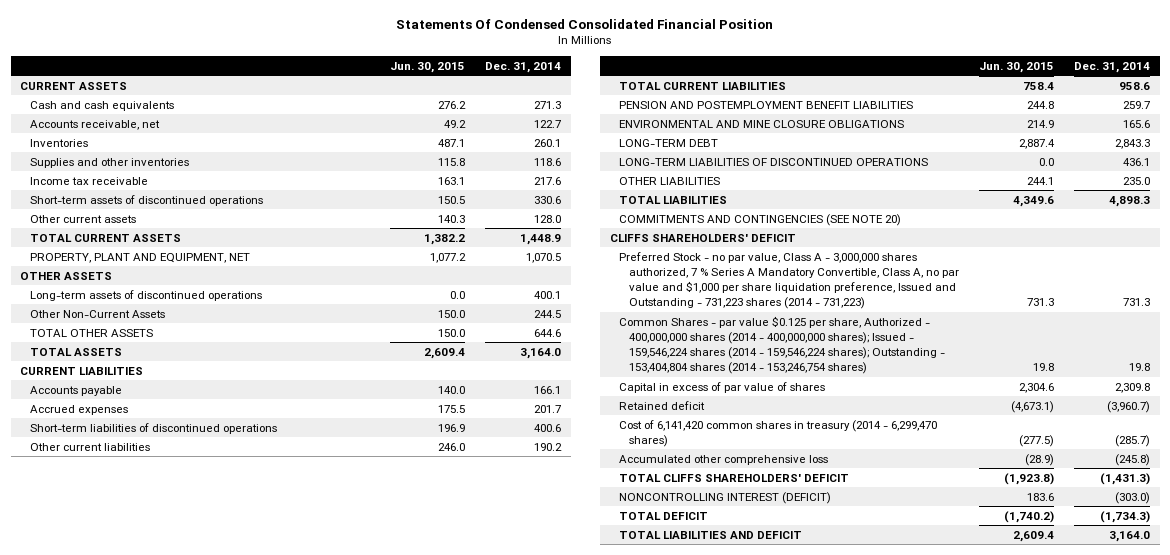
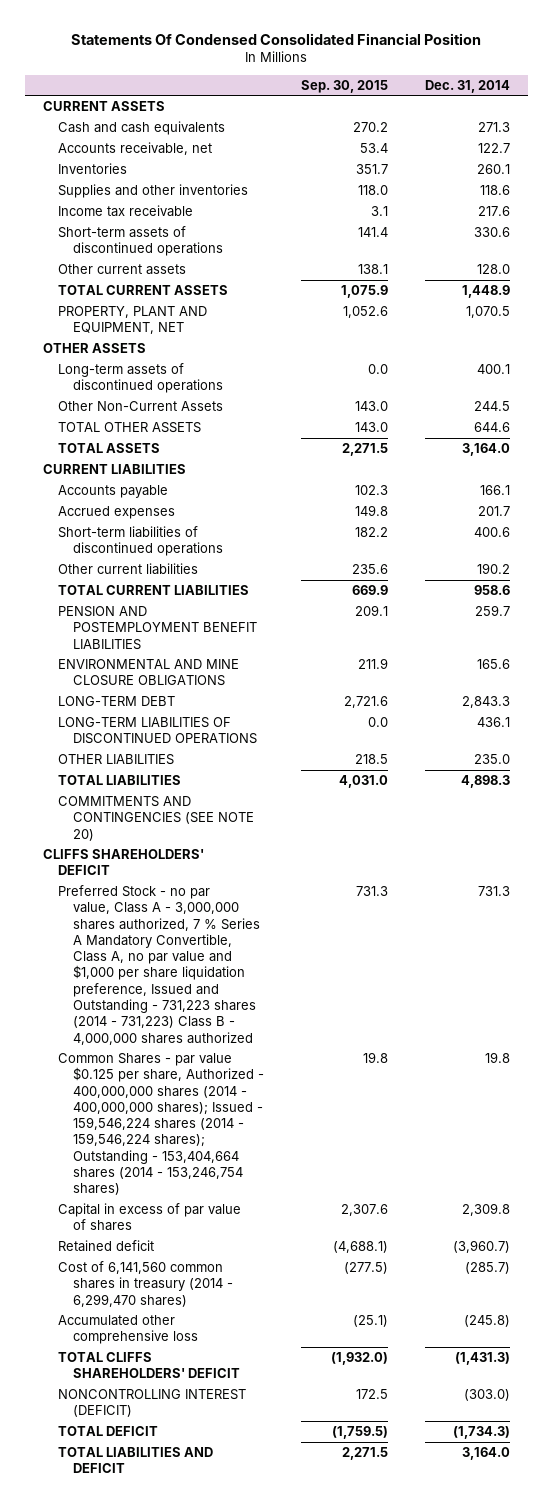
[389,61,465,73] Jun. 30, 2015 -> none
none -> [300,79,388,93] Sep. 30, 2015
[619,251,959,310] Preferred Stock - no par value, Class A - 3,000,000 shares authorized, 7 % Series A Mandatory Convertible, Class A, no par value and $1,000 per share liquidation preference, Issued and Outstanding - 731,223 shares (2014 - 731,223) -> [57,884,260,1045] Preferred Stock - no par value, Class A - 3,000,000 shares authorized, 7 % Series A Mandatory Convertible, Class A, no par value and $1,000 per share liquidation preference, Issued and Outstanding - 731,223 shares (2014 - 731,223) Class B - 4,000,000 shares authorized
[619,315,945,375] Common Shares - par value $0.125 per share, Authorized - 400,000,000 shares (2014 - 400,000,000 shares); Issued - 159,546,224 shares (2014 - 159,546,224 shares); Outstanding - 153,404,804 shares (2014 - 153,246,754 shares) -> [57,1052,264,1196] Common Shares - par value $0.125 per share, Authorized - 400,000,000 shares (2014 - 400,000,000 shares); Issued - 159,546,224 shares (2014 - 159,546,224 shares); Outstanding - 153,404,664 shares (2014 - 153,246,754 shares)
[619,419,938,447] Cost of 6,141,420 common shares in treasury (2014 - 6,299,470 shares) -> [57,1260,233,1307] Cost of 6,141,560 common shares in treasury (2014 - 6,299,470 shares)

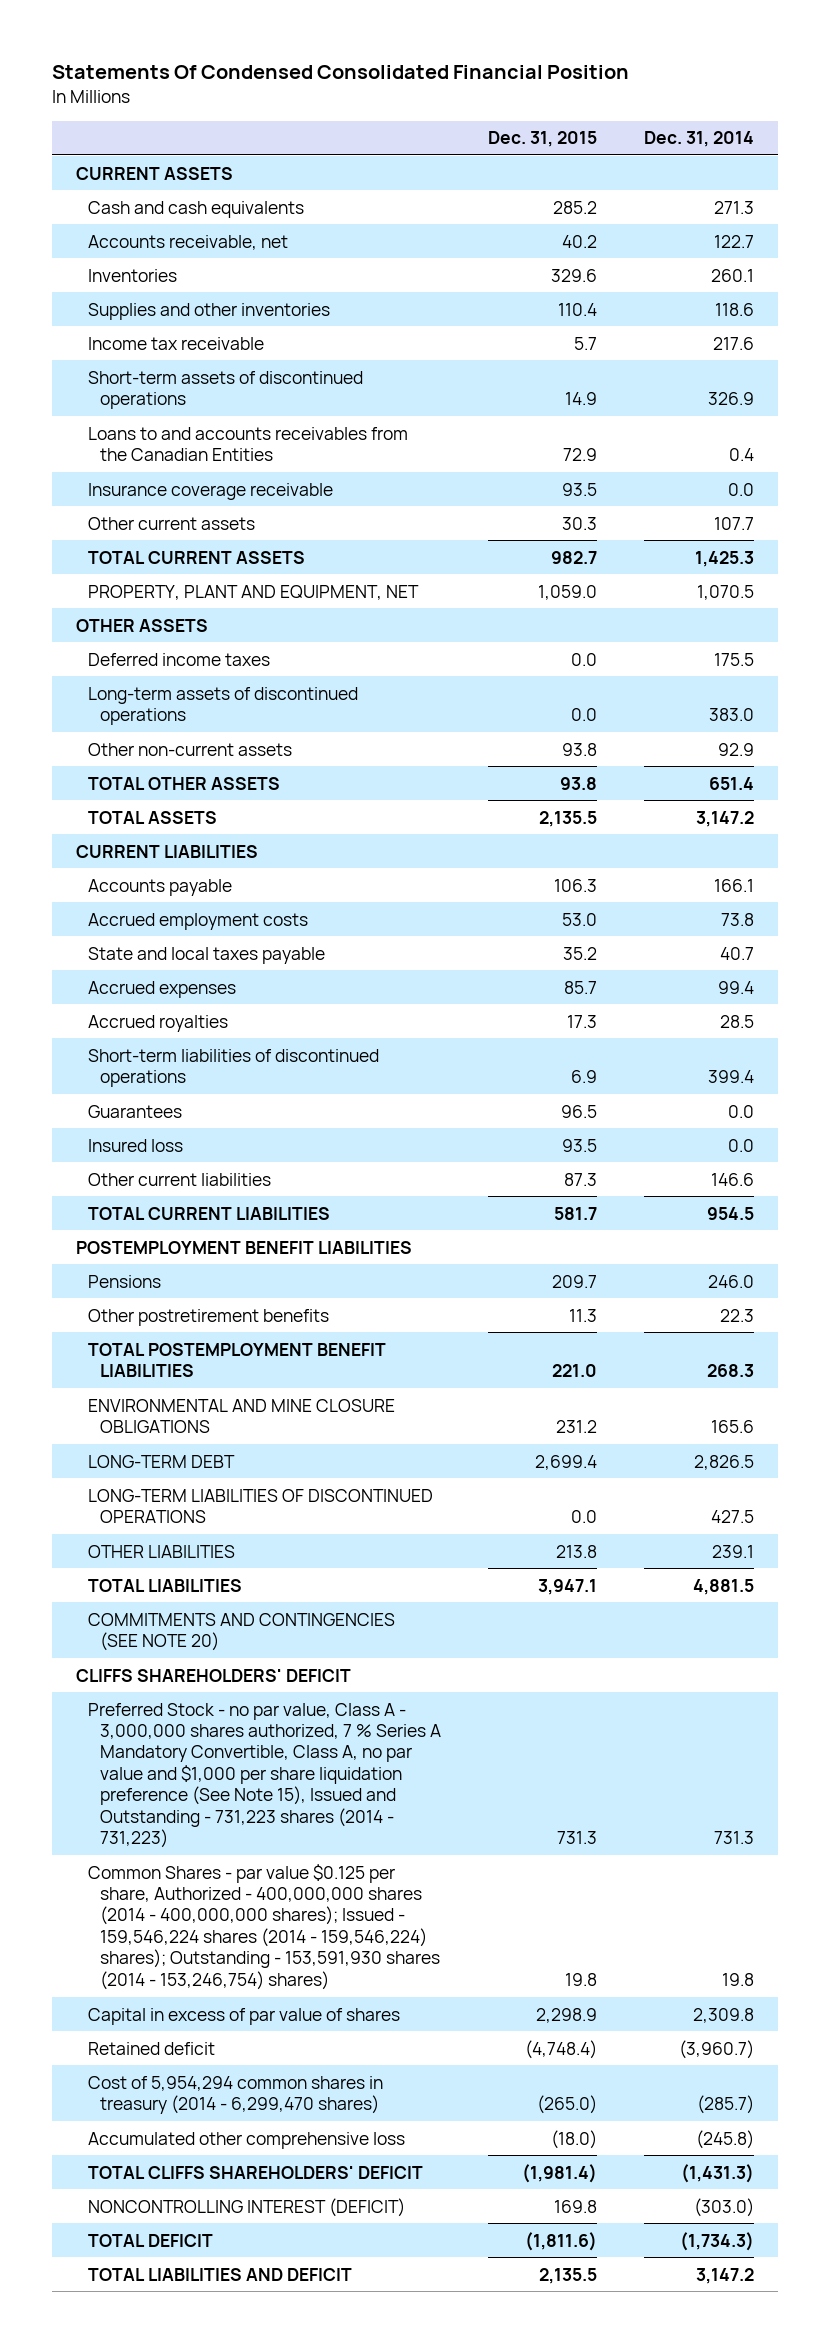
[300,79,388,93] Sep. 30, 2015 -> none
none -> [488,131,598,148] Dec. 31, 2015
[473,226,510,237] 330.6 -> [708,392,755,406] 326.9
none -> [87,426,408,462] Loans to and accounts receivables from the Canadian Entities
none -> [87,482,333,500] Insurance coverage receivable
[476,263,510,274] 128.0 -> [714,516,755,530] 107.7
[461,284,510,298] 1,448.9 -> [695,550,755,567] 1,425.3
none -> [87,652,270,666] Deferred income taxes
[476,363,510,374] 400.1 -> [709,708,755,722] 383.0
[57,400,223,411] Other Non-Current Assets -> [87,742,292,756] Other non-current assets
[473,400,510,411] 244.5 -> [718,742,755,756] 92.9
[473,421,510,432] 644.6 -> [709,776,755,790] 651.4
[461,442,510,456] 3,164.0 -> [696,810,755,827] 3,147.2
none -> [87,912,308,930] Accrued employment costs
none -> [87,946,325,964] State and local taxes payable
[477,505,510,516] 201.7 -> [718,980,755,994] 99.4
none -> [87,1014,228,1032] Accrued royalties
[473,526,510,537] 400.6 -> [708,1070,755,1084] 399.4
none -> [87,1104,182,1118] Guarantees
none -> [87,1138,183,1152] Insured loss
[476,562,510,574] 190.2 -> [711,1172,755,1186] 146.6
[473,584,510,595] 958.6 -> [707,1206,755,1220] 954.5
none -> [75,1240,412,1254] POSTEMPLOYMENT BENEFIT LIABILITIES
none -> [87,1274,161,1288] Pensions
none -> [87,1308,329,1326] Other postretirement benefits
[57,605,257,650] PENSION AND POSTEMPLOYMENT BENEFIT LIABILITIES -> [87,1342,386,1378] TOTAL POSTEMPLOYMENT BENEFIT LIABILITIES
[474,604,510,616] 259.7 -> [707,1364,755,1378] 268.3
[461,695,510,708] 2,843.3 -> [694,1454,755,1470] 2,826.5
[476,716,510,727] 436.1 -> [711,1510,755,1524] 427.5
[473,753,510,764] 235.0 -> [712,1544,755,1558] 239.1
[460,774,510,788] 4,898.3 -> [693,1578,755,1595] 4,881.5
[57,884,260,1045] Preferred Stock - no par value, Class A - 3,000,000 shares authorized, 7 % Series A Mandatory Convertible, Class A, no par value and $1,000 per share liquidation preference, Issued and Outstanding - 731,223 shares (2014 - 731,223) Class B - 4,000,000 shares authorized -> [87,1702,442,1849] Preferred Stock - no par value, Class A - 3,000,000 shares authorized, 7 % Series A Mandatory Convertible, Class A, no par value and $1,000 per share liquidation preference (See Note 15), Issued and Outstanding - 731,223 shares (2014 - 731,223)
[57,1052,264,1196] Common Shares - par value $0.125 per share, Authorized - 400,000,000 shares (2014 - 400,000,000 shares); Issued - 159,546,224 shares (2014 - 159,546,224 shares); Outstanding - 153,404,664 shares (2014 - 153,246,754 shares) -> [87,1863,441,1990] Common Shares - par value $0.125 per share, Authorized - 400,000,000 shares (2014 - 400,000,000 shares); Issued - 159,546,224 shares (2014 - 159,546,224) shares); Outstanding - 153,591,930 shares (2014 - 153,246,754) shares)
[57,1260,233,1307] Cost of 6,141,560 common shares in treasury (2014 - 6,299,470 shares) -> [87,2075,383,2115] Cost of 5,954,294 common shares in treasury (2014 - 6,299,470 shares)
[461,1446,510,1460] 3,164.0 -> [696,2267,755,2284] 3,147.2

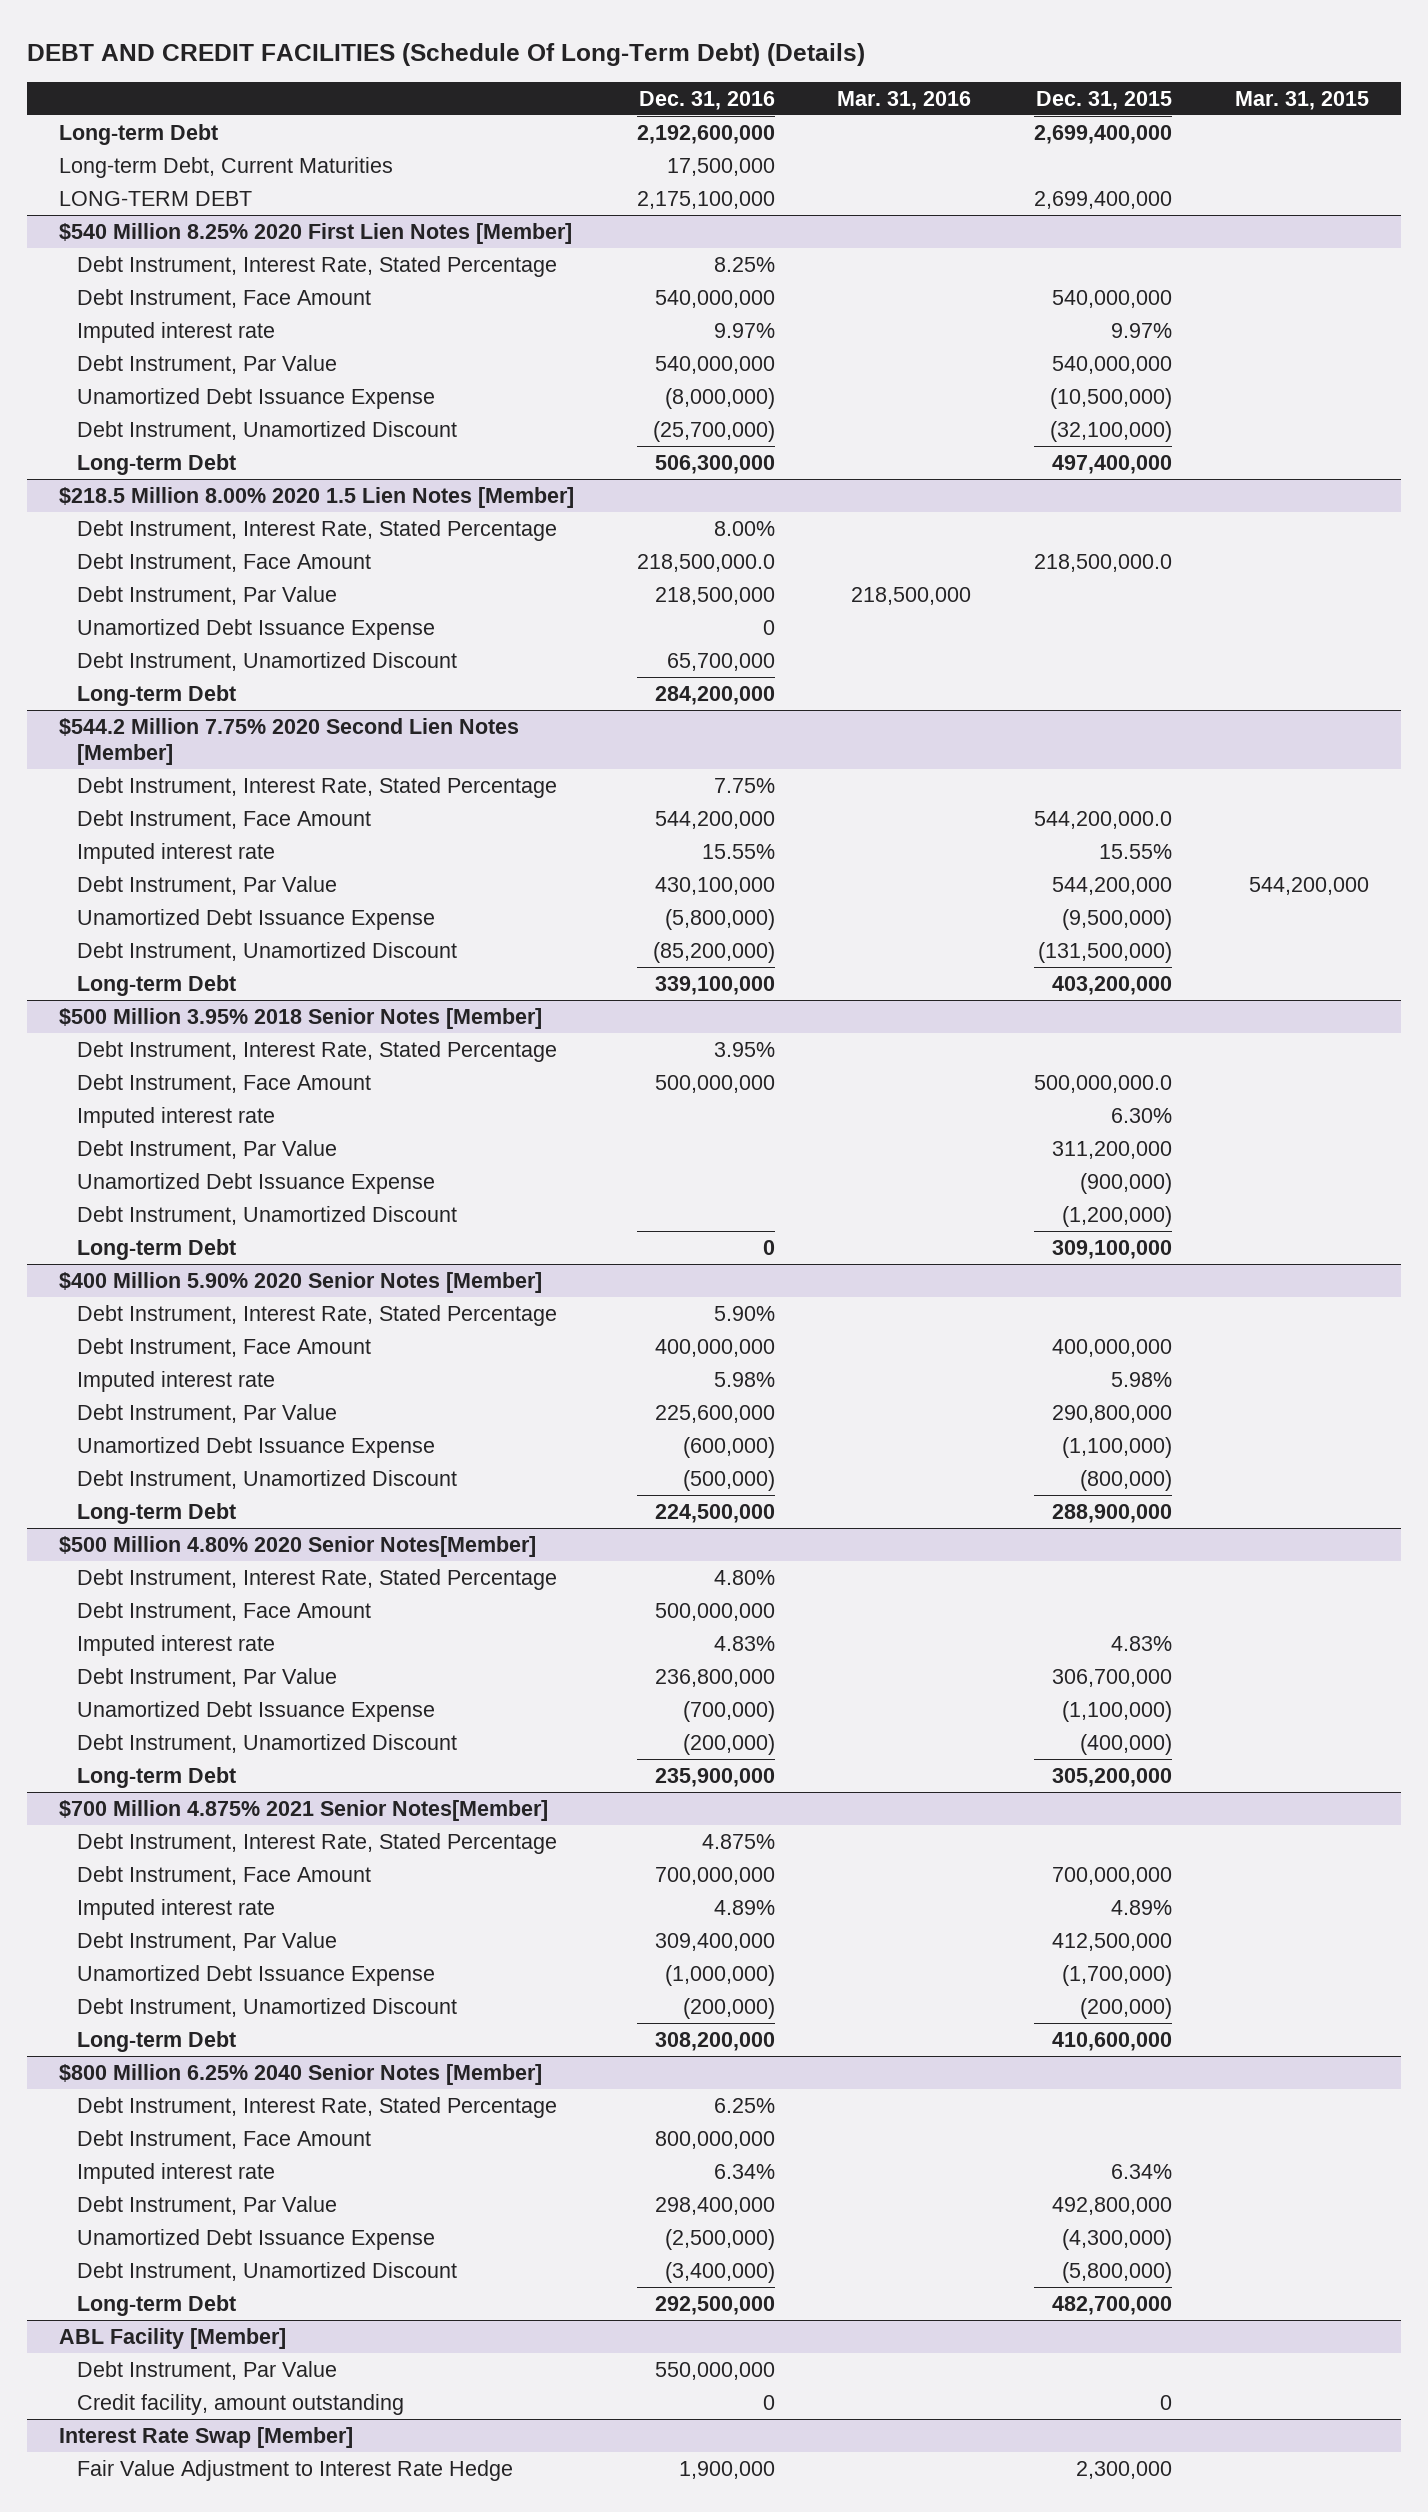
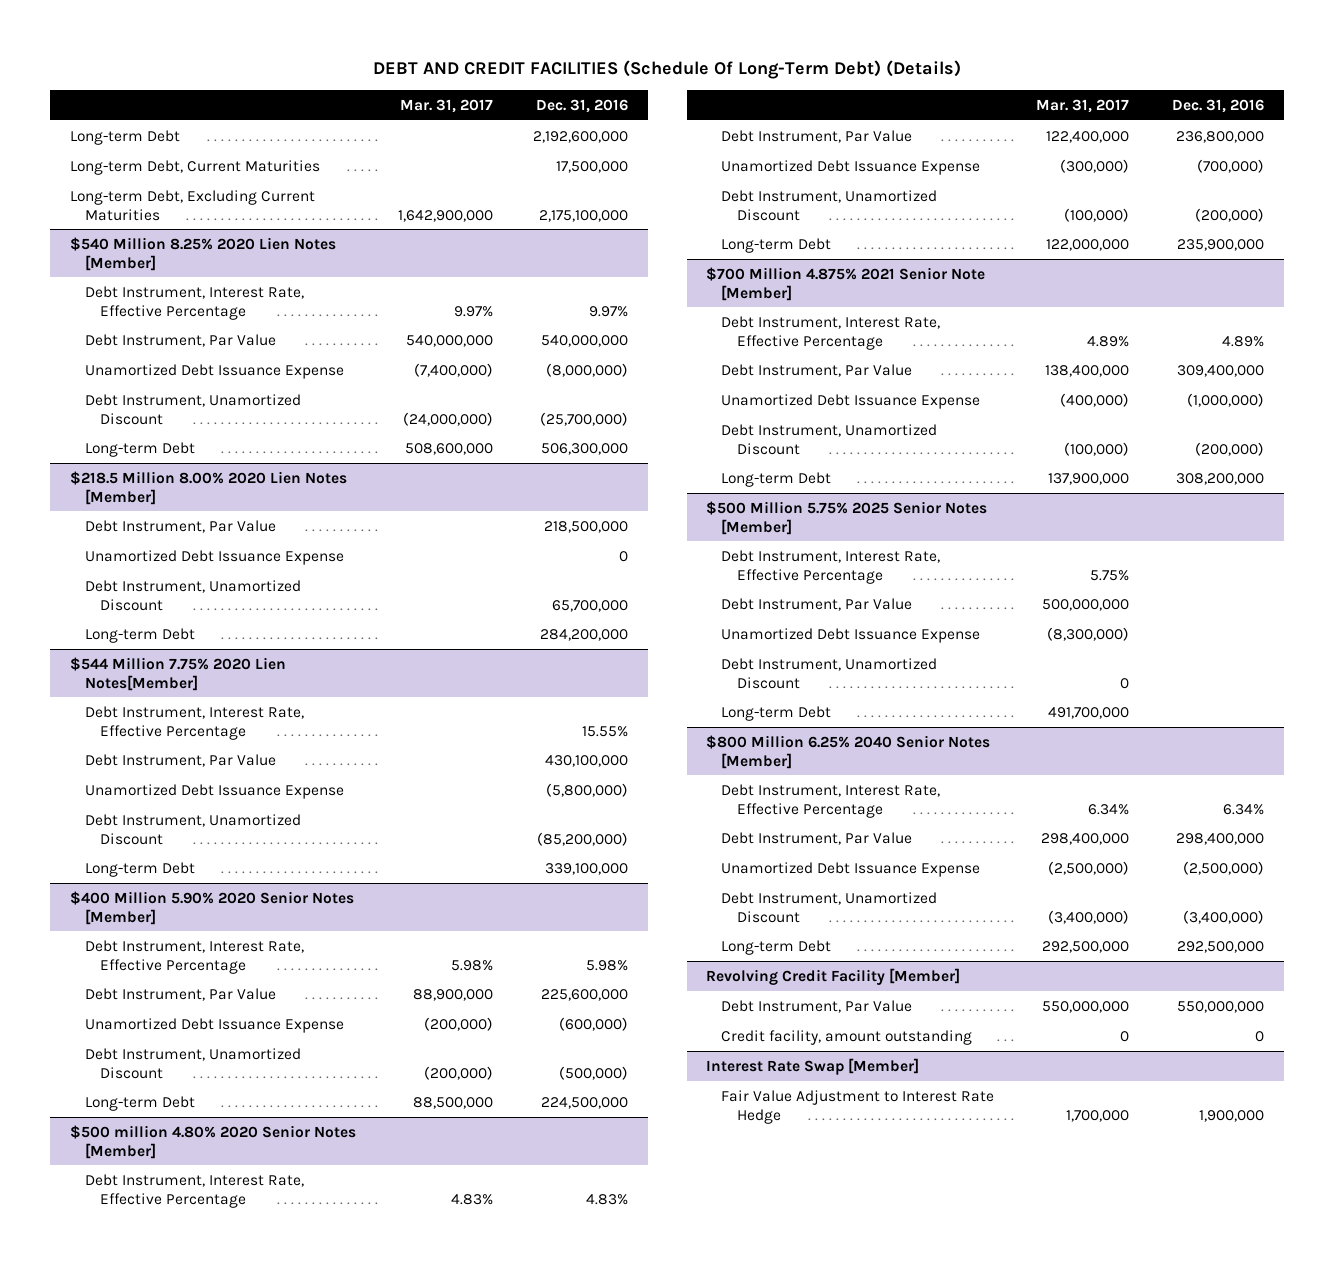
[837,90,972,110] Mar. 31, 2016 -> none
[1036,90,1173,110] Dec. 31, 2015 -> none
[1235,90,1370,110] Mar. 31, 2015 -> none
none -> [399,98,493,113] Mar. 31, 2017
[77,255,558,277] Debt Instrument, Interest Rate, Stated Percentage -> none
[77,288,372,308] Debt Instrument, Face Amount -> none
[58,190,252,206] LONG-TERM DEBT -> [70,189,316,221] Long-term Debt, Excluding Current Maturities
[58,222,572,244] $540 Million 8.25% 2020 First Lien Notes [Member] -> [70,236,337,271] $540 Million 8.25% 2020 Lien Notes [Member]
[77,321,276,343] Imputed interest rate -> [85,285,305,320] Debt Instrument, Interest Rate, Effective Percentage
[77,519,558,541] Debt Instrument, Interest Rate, Stated Percentage -> none
[77,552,372,572] Debt Instrument, Face Amount -> none
[58,486,574,508] $218.5 Million 8.00% 2020 1.5 Lien Notes [Member] -> [70,470,348,505] $218.5 Million 8.00% 2020 Lien Notes [Member]
[77,776,558,798] Debt Instrument, Interest Rate, Stated Percentage -> none
[77,809,372,829] Debt Instrument, Face Amount -> none
[58,717,519,765] $544.2 Million 7.75% 2020 Second Lien Notes [Member] -> [70,656,287,691] $544 Million 7.75% 2020 Lien Notes[Member]
[77,842,276,864] Imputed interest rate -> [85,705,305,740] Debt Instrument, Interest Rate, Effective Percentage
[58,1007,542,1029] $500 Million 3.95% 2018 Senior Notes [Member] -> none
[77,1040,558,1062] Debt Instrument, Interest Rate, Stated Percentage -> none
[77,1073,372,1093] Debt Instrument, Face Amount -> none
[77,1106,276,1128] Imputed interest rate -> none
[77,1139,338,1159] Debt Instrument, Par Value -> none
[77,1172,436,1194] Unamortized Debt Issuance Expense -> none
[77,1205,458,1225] Debt Instrument, Unamortized Discount -> none
[77,1238,237,1260] Long-term Debt -> none
[77,1304,558,1326] Debt Instrument, Interest Rate, Stated Percentage -> none
[77,1337,372,1357] Debt Instrument, Face Amount -> none
[77,1370,276,1392] Imputed interest rate -> [85,939,305,974] Debt Instrument, Interest Rate, Effective Percentage
[77,1568,558,1590] Debt Instrument, Interest Rate, Stated Percentage -> none
[77,1601,372,1621] Debt Instrument, Face Amount -> none
[58,1535,536,1557] $500 Million 4.80% 2020 Senior Notes[Member] -> [70,1124,357,1159] $500 million 4.80% 2020 Senior Notes [Member]
[77,1634,276,1656] Imputed interest rate -> [85,1173,305,1208] Debt Instrument, Interest Rate, Effective Percentage
[77,1832,558,1854] Debt Instrument, Interest Rate, Stated Percentage -> none
[77,1865,372,1885] Debt Instrument, Face Amount -> none
[58,1799,548,1821] $700 Million 4.875% 2021 Senior Notes[Member] -> [706,266,986,301] $700 Million 4.875% 2021 Senior Note [Member]
[77,1898,276,1920] Imputed interest rate -> [721,315,941,350] Debt Instrument, Interest Rate, Effective Percentage
none -> [706,500,988,535] $500 Million 5.75% 2025 Senior Notes [Member]
none -> [721,549,941,584] Debt Instrument, Interest Rate, Effective Percentage
none -> [721,597,913,611] Debt Instrument, Par Value
none -> [721,627,981,643] Unamortized Debt Issuance Expense
none -> [721,657,938,689] Debt Instrument, Unamortized Discount
none -> [721,705,832,721] Long-term Debt
[77,2096,558,2118] Debt Instrument, Interest Rate, Stated Percentage -> none
[77,2129,372,2149] Debt Instrument, Face Amount -> none
[77,2162,276,2184] Imputed interest rate -> [721,783,941,818] Debt Instrument, Interest Rate, Effective Percentage
[58,2327,286,2349] ABL Facility [Member] -> [706,967,961,985] Revolving Credit Facility [Member]

